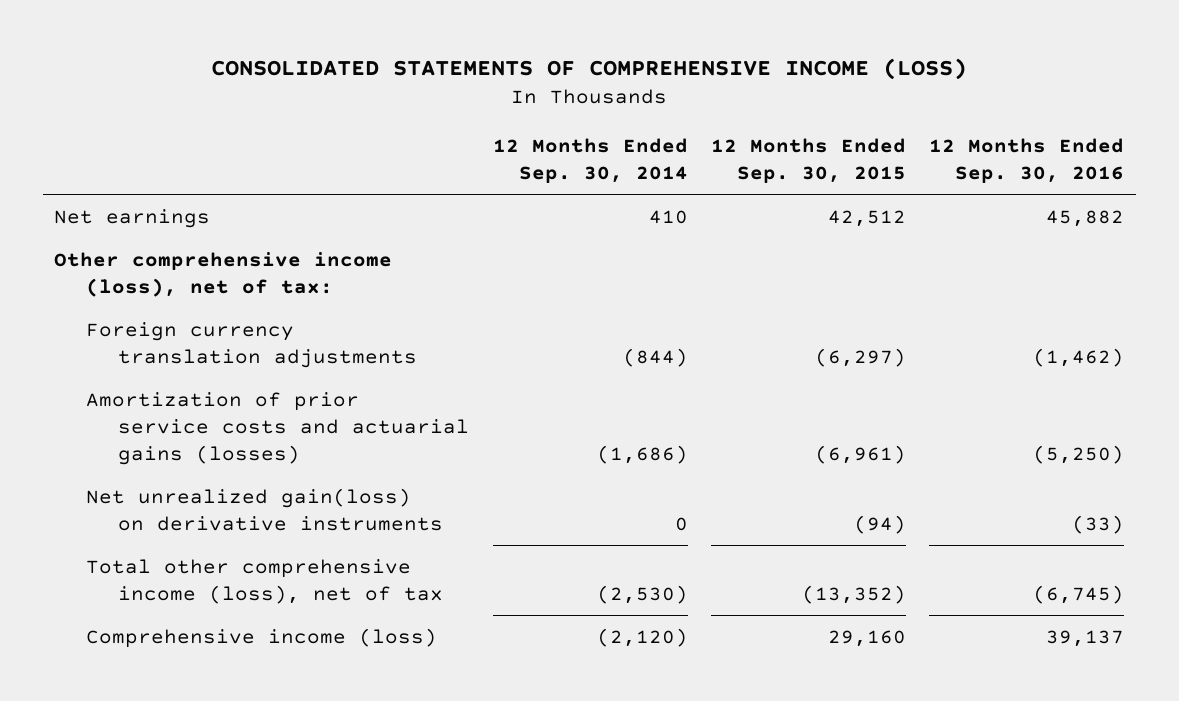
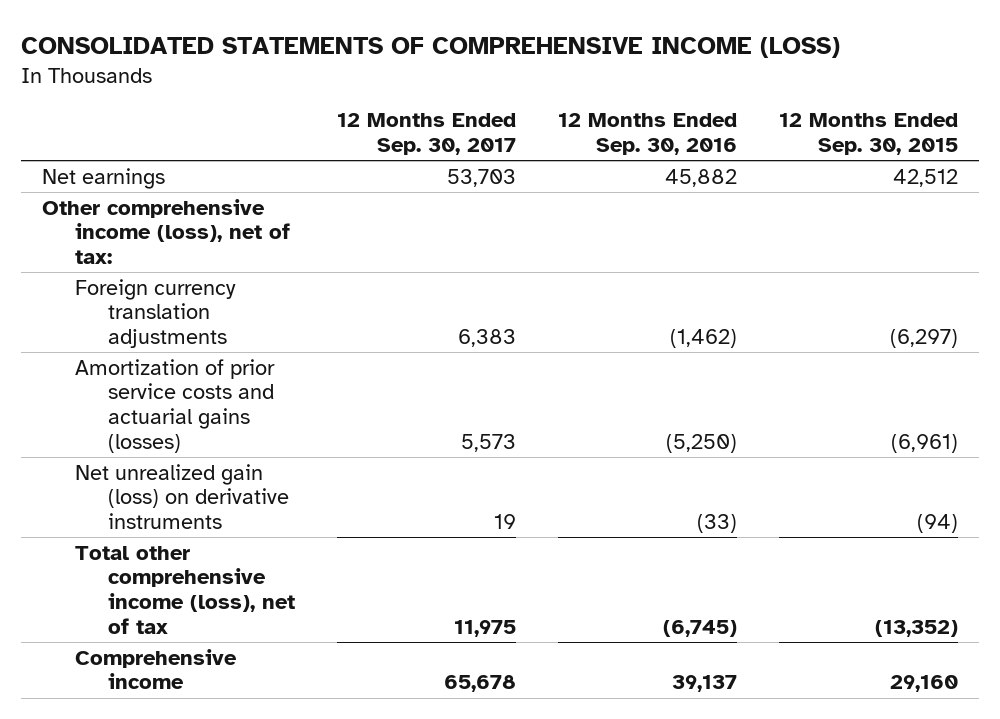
[492,137,688,183] 12 Months Ended Sep. 30, 2014 -> none
none -> [337,113,517,155] 12 Months Ended Sep. 30, 2017
[86,487,444,531] Net unrealized gain(loss) on derivative instruments -> [75,463,290,530] Net unrealized gain (loss) on derivative instruments
[86,627,438,648] Comprehensive income (loss) -> [75,648,238,690] Comprehensive income

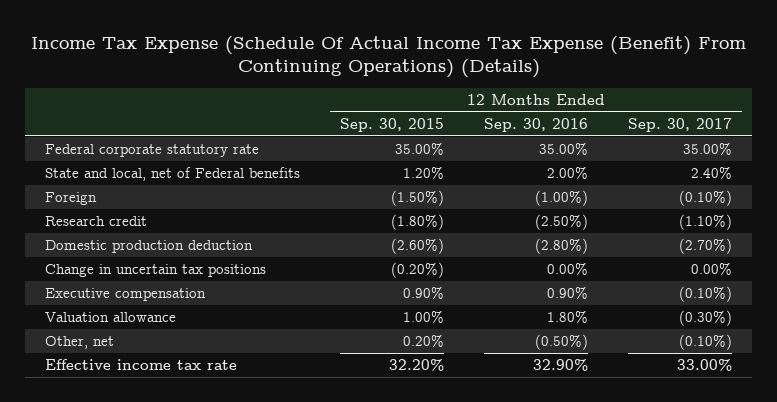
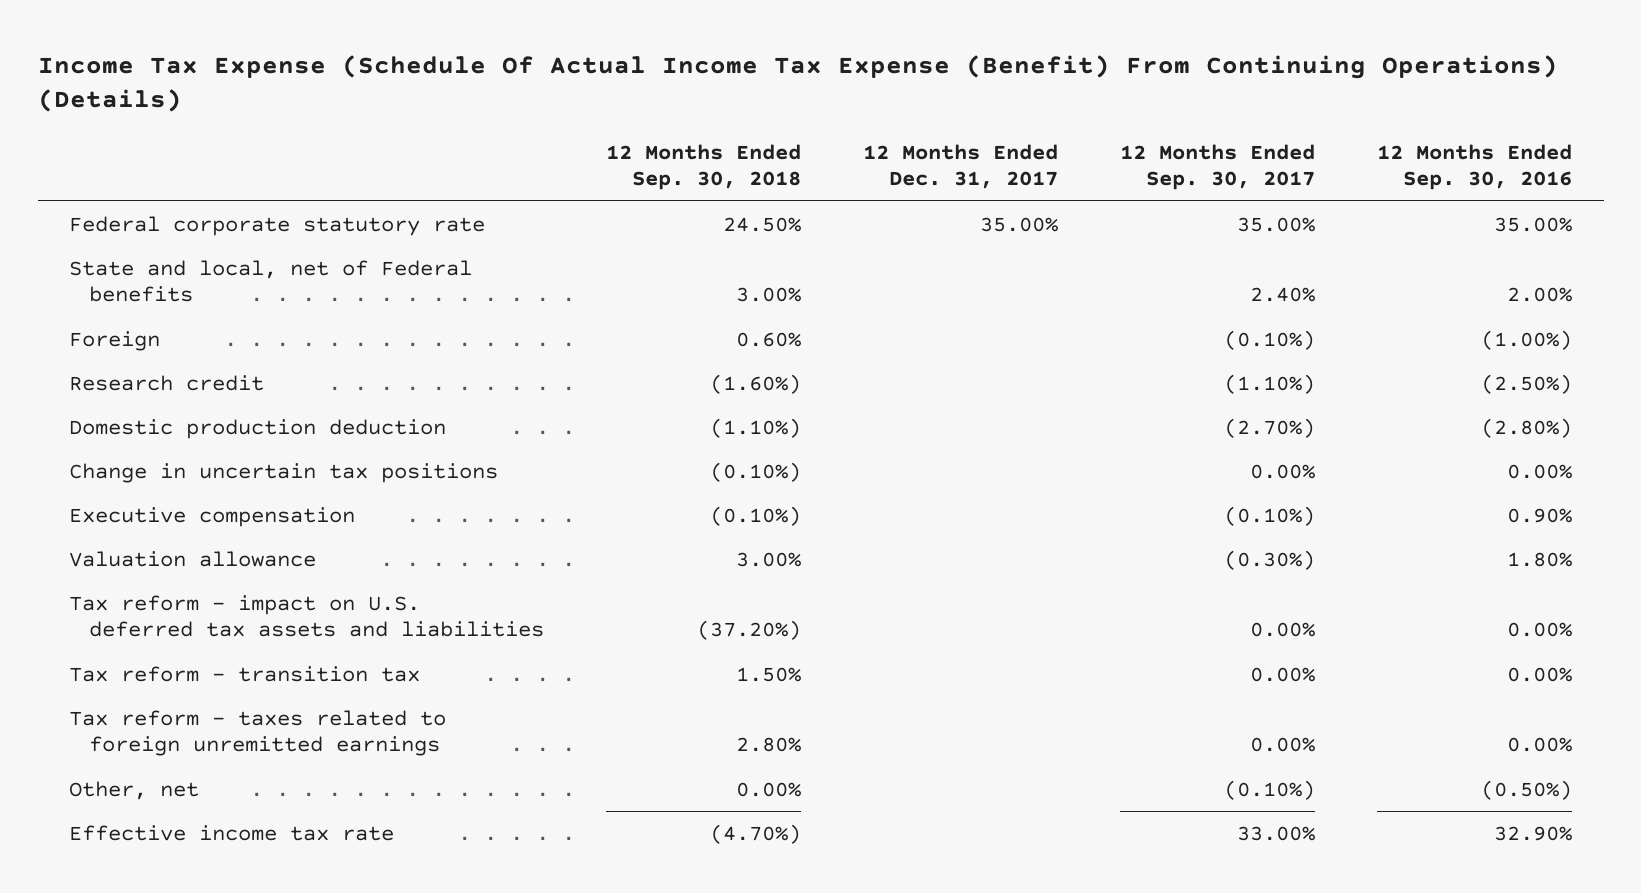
[340,117,445,132] Sep. 30, 2015 -> none
none -> [605,143,801,191] 12 Months Ended Sep. 30, 2018
none -> [863,143,1059,190] 12 Months Ended Dec. 31, 2017
none -> [68,594,544,638] Tax reform - impact on U.S. deferred tax assets and liabilities
none -> [68,665,420,682] Tax reform - transition tax
none -> [68,709,446,757] Tax reform - taxes related to foreign unremitted earnings

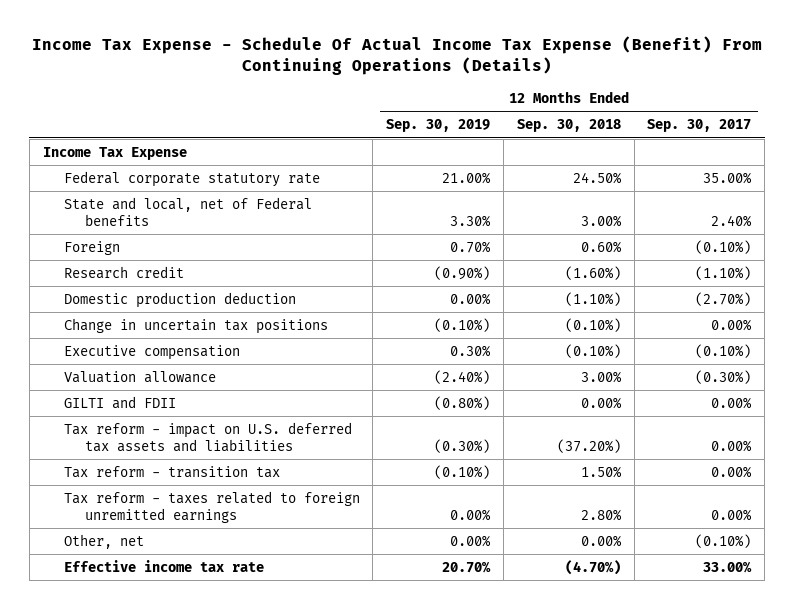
[37,54,1558,113] Income Tax Expense (Schedule Of Actual Income Tax Expense (Benefit) From Continuing Operations) (Details) -> [32,36,763,76] Income Tax Expense - Schedule Of Actual Income Tax Expense (Benefit) From Continuing Operations (Details)
[863,143,1059,190] 12 Months Ended Dec. 31, 2017 -> none
[1377,143,1573,191] 12 Months Ended Sep. 30, 2016 -> none
none -> [386,119,491,133] Sep. 30, 2019
none -> [42,146,187,160] Income Tax Expense
none -> [63,395,176,409] GILTI and FDII

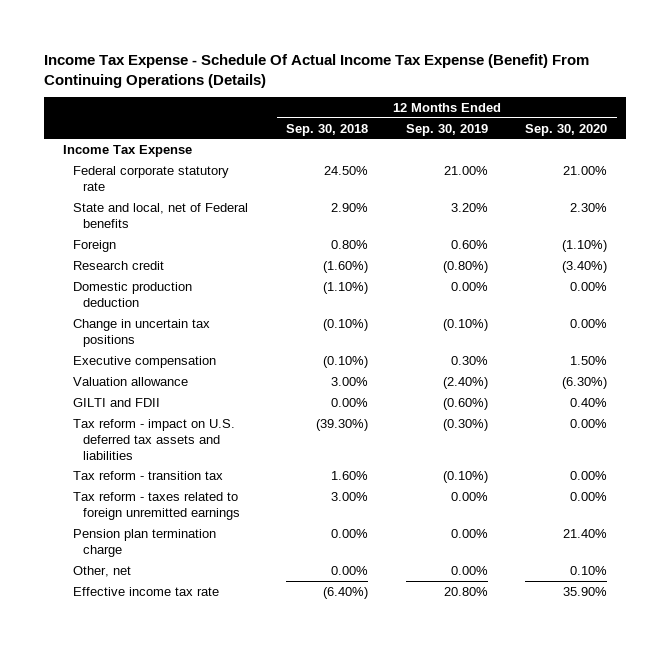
[647,119,752,133] Sep. 30, 2017 -> none
none -> [525,123,608,136] Sep. 30, 2020
[450,214,492,227] 3.30% -> [450,202,488,212] 3.20%
[580,214,622,227] 3.00% -> [330,202,368,212] 2.90%
[450,240,492,253] 0.70% -> [450,239,488,249] 0.60%
[580,240,622,253] 0.60% -> [330,239,368,249] 0.80%
[434,265,491,280] (0.90%) -> [442,260,488,273] (0.80%)
[434,395,491,410] (0.80%) -> [442,397,488,410] (0.60%)
[556,438,621,453] (37.20%) -> [315,418,368,431] (39.30%)
[580,465,622,478] 1.50% -> [330,470,368,480] 1.60%
[580,508,622,521] 2.80% -> [330,491,368,501] 3.00%
none -> [73,528,217,557] Pension plan termination charge
[442,560,492,573] 20.70% -> [443,586,488,596] 20.80%
[564,559,621,575] (4.70%) -> [322,586,368,599] (6.40%)

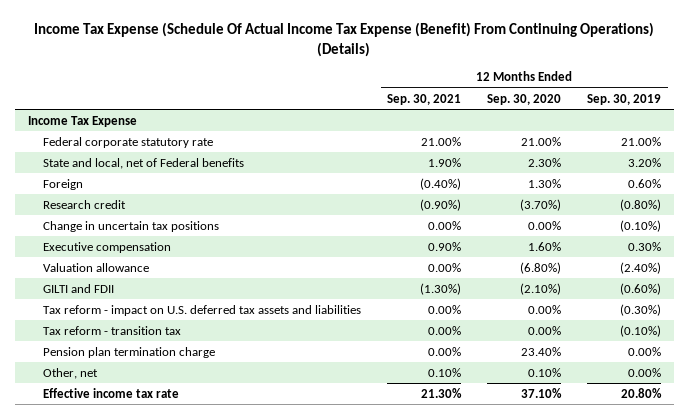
[44,53,590,88] Income Tax Expense - Schedule Of Actual Income Tax Expense (Benefit) From Continuing Operations (Details) -> [34,22,655,58] Income Tax Expense (Schedule Of Actual Income Tax Expense (Benefit) From Continuing Operations) (Details)
[285,123,368,136] Sep. 30, 2018 -> none
none -> [387,93,462,105] Sep. 30, 2021
[73,281,193,307] Domestic production deduction -> none
[562,239,608,252] (1.10%) -> [528,178,562,188] 1.30%
[562,260,608,273] (3.40%) -> [520,198,562,211] (3.70%)
[570,355,608,365] 1.50% -> [528,241,562,251] 1.60%
[562,376,608,389] (6.30%) -> [520,261,562,274] (6.80%)
[570,397,608,407] 0.40% -> [520,282,562,295] (2.10%)
[73,491,241,520] Tax reform - taxes related to foreign unremitted earnings -> none
[563,528,608,538] 21.40% -> [521,346,562,356] 23.40%
[563,586,608,596] 35.90% -> [521,387,563,398] 37.10%

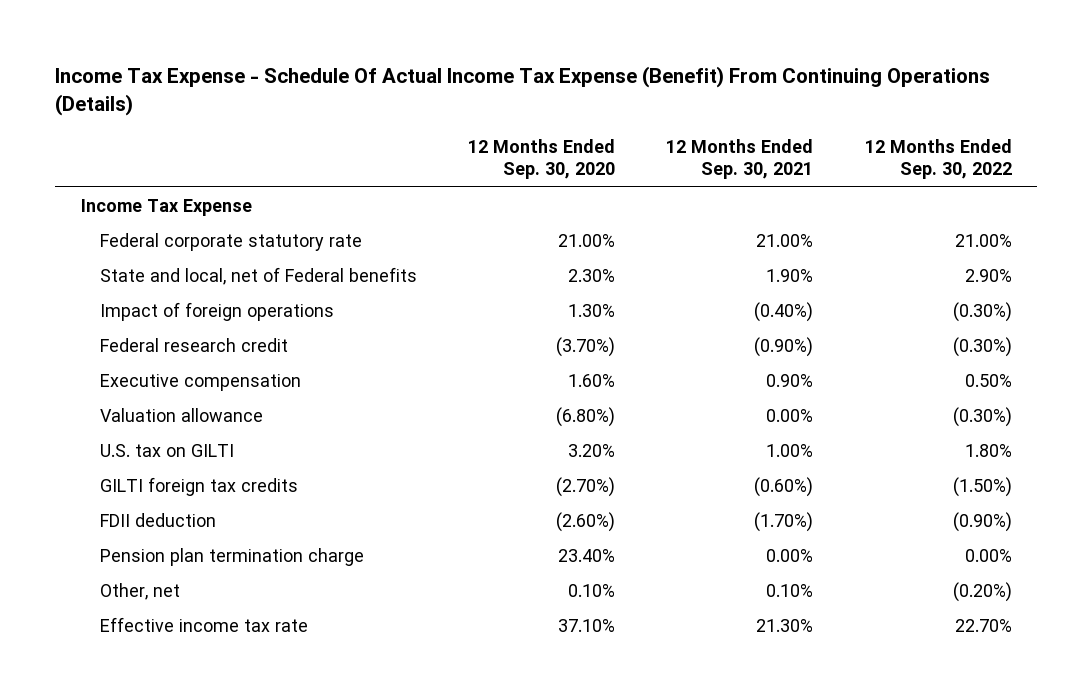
[34,22,655,58] Income Tax Expense (Schedule Of Actual Income Tax Expense (Benefit) From Continuing Operations) (Details) -> [55,65,991,116] Income Tax Expense - Schedule Of Actual Income Tax Expense (Benefit) From Continuing Operations (Details)
[587,93,662,105] Sep. 30, 2019 -> none
none -> [864,138,1012,180] 12 Months Ended Sep. 30, 2022
[42,220,219,232] Change in uncertain tax positions -> none
[42,178,83,190] Foreign -> [99,301,334,321] Impact of foreign operations
[42,199,126,209] Research credit -> [99,337,288,352] Federal research credit
[42,283,114,293] GILTI and FDII -> none
[42,304,361,316] Tax reform - impact on U.S. deferred tax assets and liabilities -> none
[42,325,181,335] Tax reform - transition tax -> none
none -> [99,443,234,457] U.S. tax on GILTI
none -> [99,476,298,496] GILTI foreign tax credits
none -> [99,512,216,527] FDII deduction

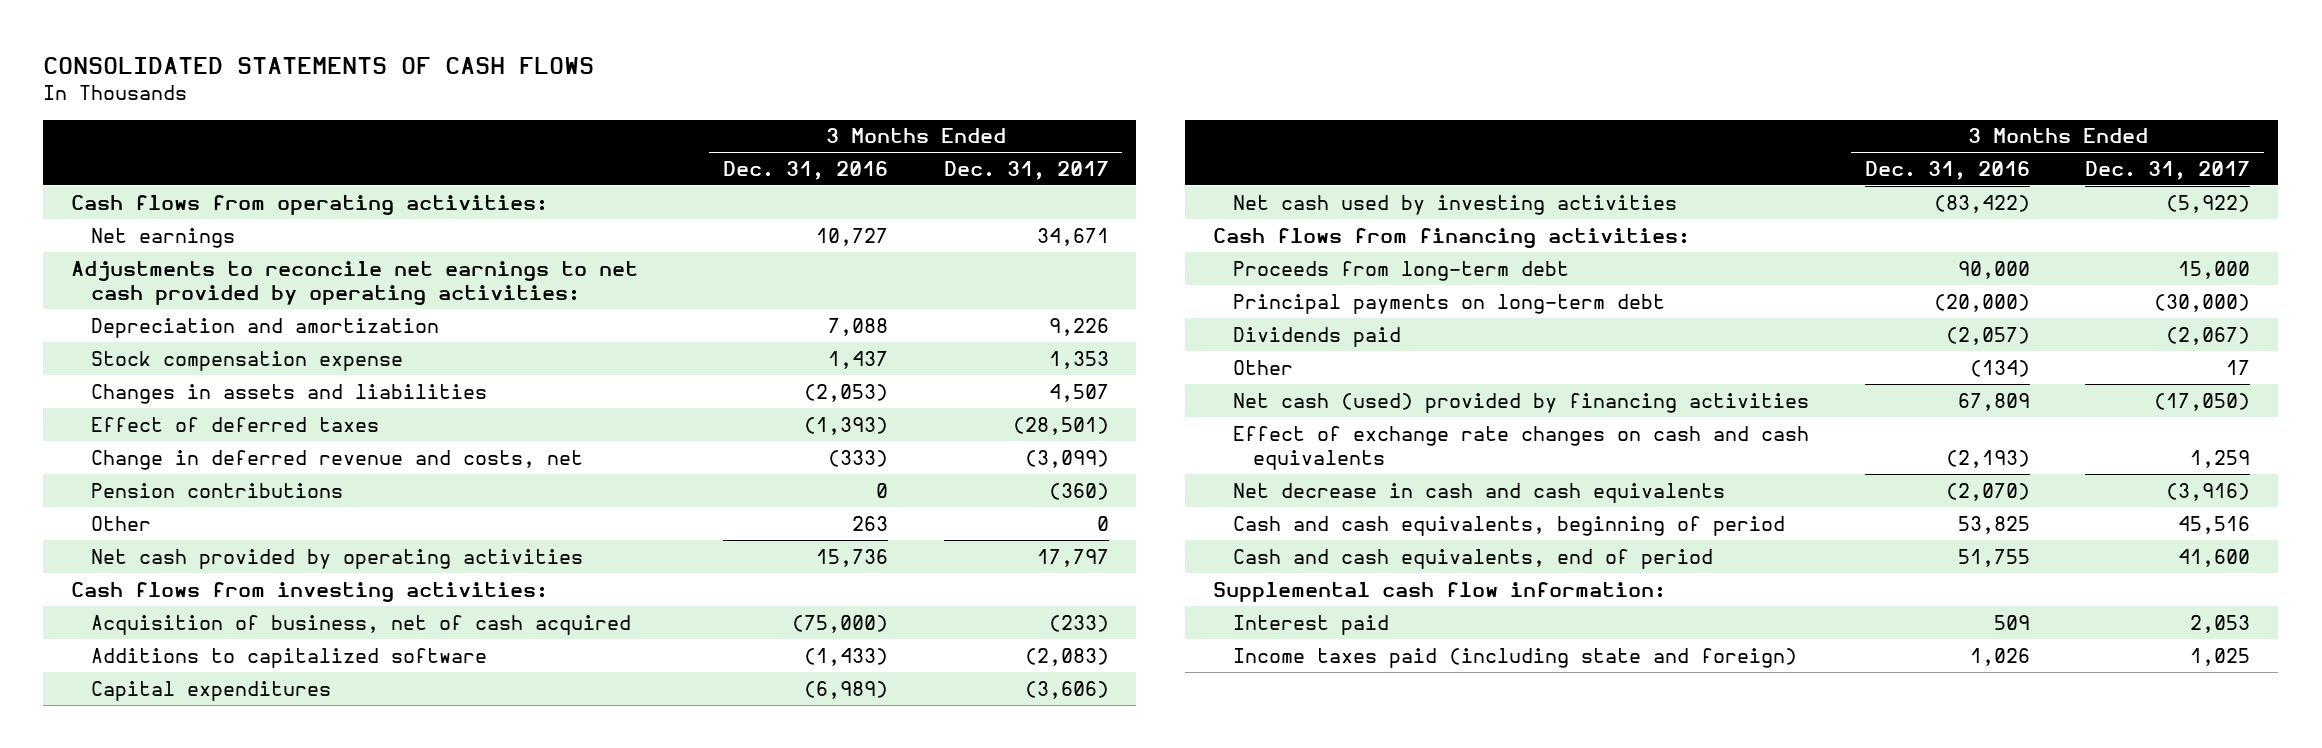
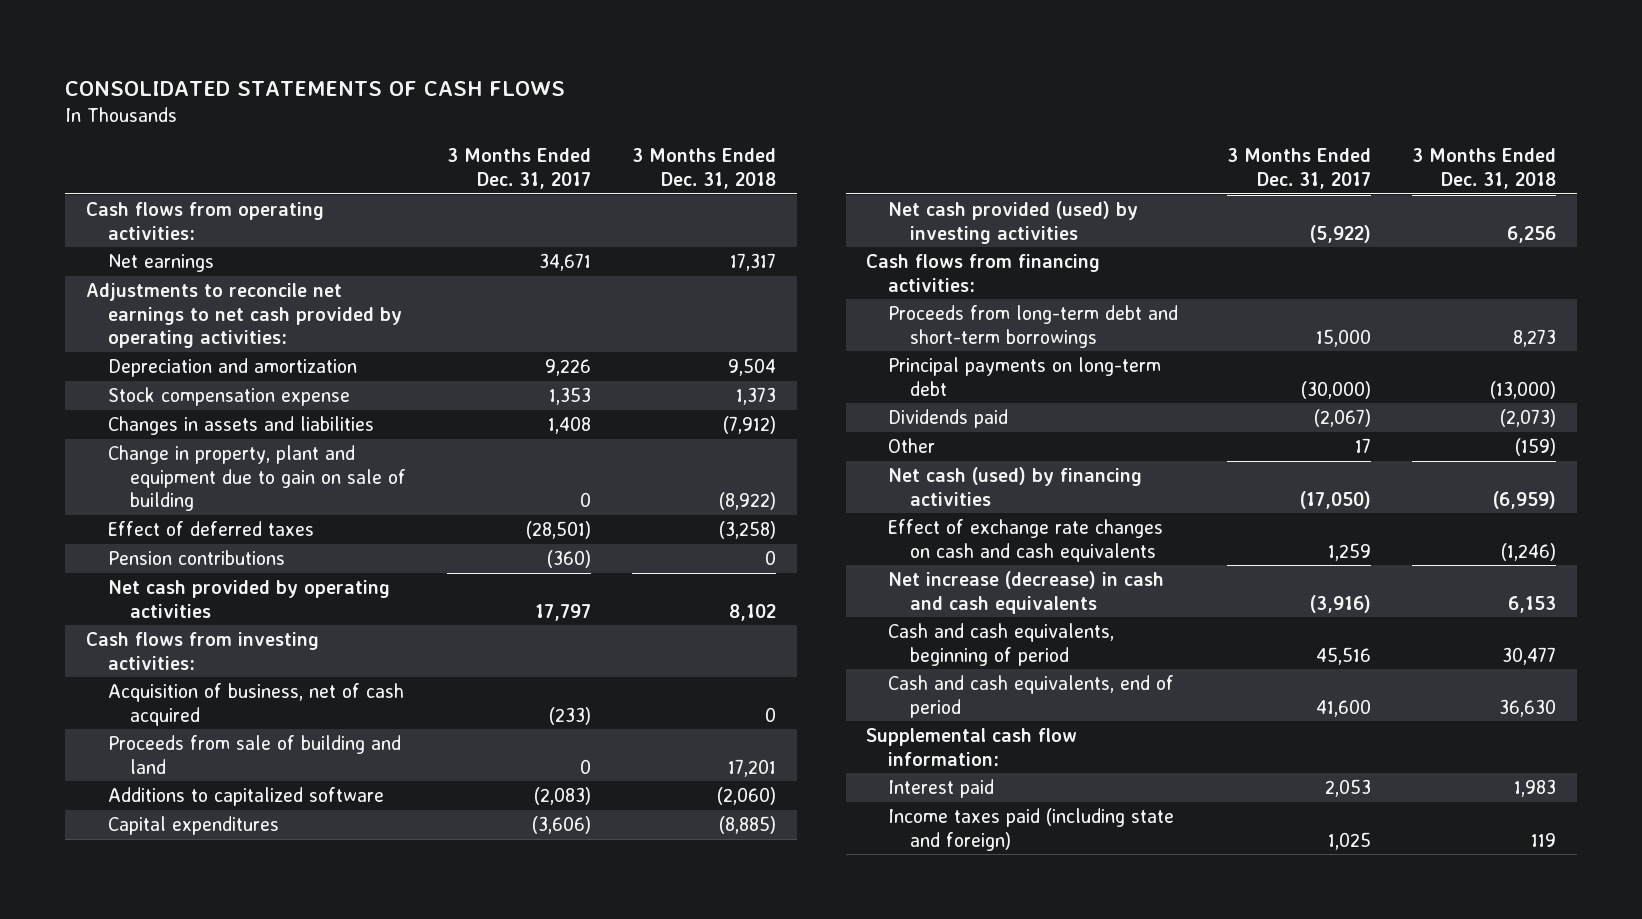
[722,160,888,180] Dec. 31, 2016 -> none
none -> [632,148,777,190] 3 Months Ended Dec. 31, 2018
[1048,383,1109,402] 4,507 -> [548,415,592,434] 1,408
none -> [107,444,406,512] Change in property, plant and equipment due to gain on sale of building
[91,449,584,470] Change in deferred revenue and costs, net -> none
[91,515,152,531] Other -> none
none -> [107,734,401,774] Proceeds from sale of building and land
[1233,194,1678,215] Net cash used by investing activities -> [888,200,1139,244] Net cash provided (used) by investing activities
[1233,260,1570,281] Proceeds from long-term debt -> [888,304,1179,348] Proceeds from long-term debt and short-term borrowings
[1233,392,1810,413] Net cash (used) provided by financing activities -> [888,466,1143,506] Net cash (used) by financing activities
[1233,482,1726,503] Net decrease in cash and cash equivalents -> [888,570,1165,614] Net increase (decrease) in cash and cash equivalents

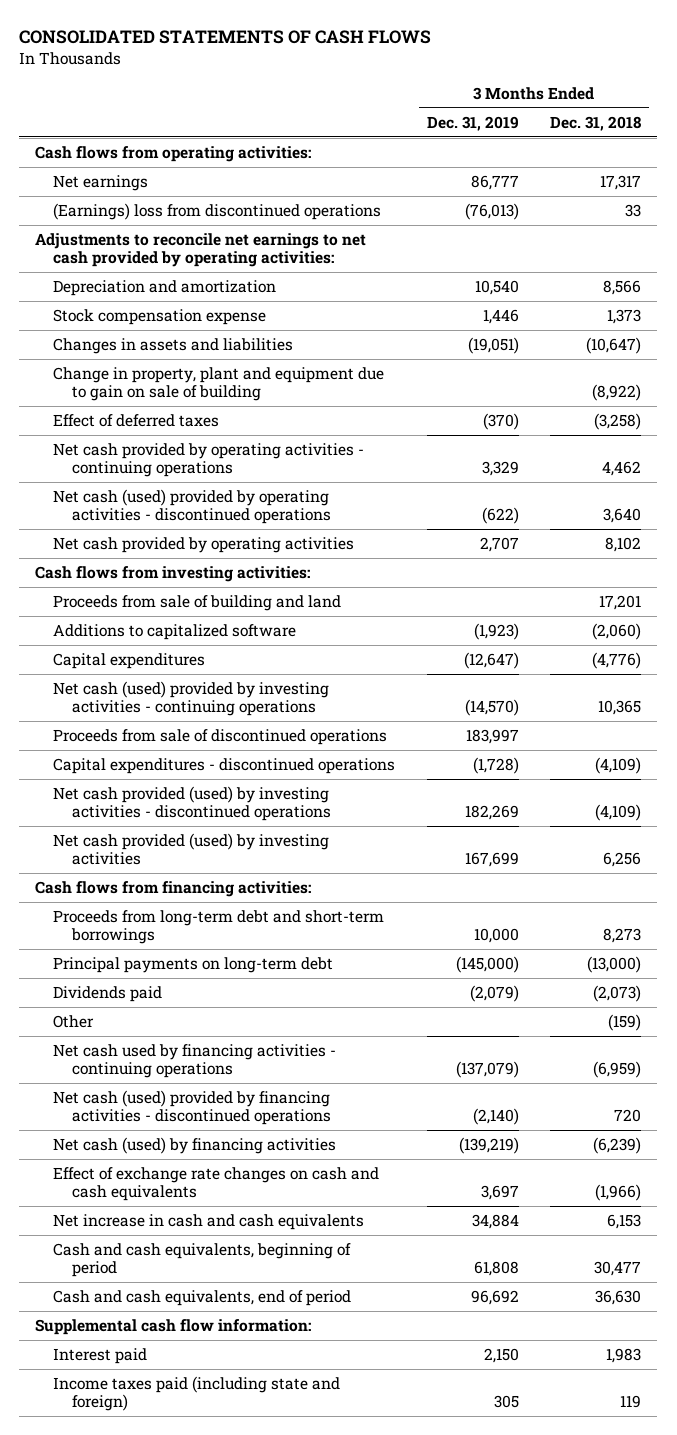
[447,148,592,190] 3 Months Ended Dec. 31, 2017 -> none
none -> [426,115,519,131] Dec. 31, 2019
none -> [53,202,382,220] (Earnings) loss from discontinued operations
[728,357,777,376] 9,504 -> [603,279,642,295] 8,566
[723,415,777,434] (7,912) -> [586,336,642,354] (10,647)
[107,549,285,565] Pension contributions -> none
none -> [53,442,365,478] Net cash provided by operating activities - continuing operations
none -> [53,488,331,525] Net cash (used) provided by operating activities - discontinued operations
[107,682,404,726] Acquisition of business, net of cash acquired -> none
[719,815,777,834] (8,885) -> [592,651,642,669] (4,776)
none -> [53,680,330,717] Net cash (used) provided by investing activities - continuing operations
none -> [53,728,388,745] Proceeds from sale of discontinued operations
none -> [53,757,396,774] Capital expenditures - discontinued operations
none -> [53,785,331,822] Net cash provided (used) by investing activities - discontinued operations
none -> [53,1043,337,1079] Net cash used by financing activities - continuing operations
none -> [53,1089,331,1126] Net cash (used) provided by financing activities - discontinued operations
[1493,490,1557,509] (6,959) -> [593,1136,642,1154] (6,239)
[1501,542,1557,561] (1,246) -> [595,1184,642,1202] (1,966)
[888,570,1165,614] Net increase (decrease) in cash and cash equivalents -> [53,1213,365,1230] Net increase in cash and cash equivalents

